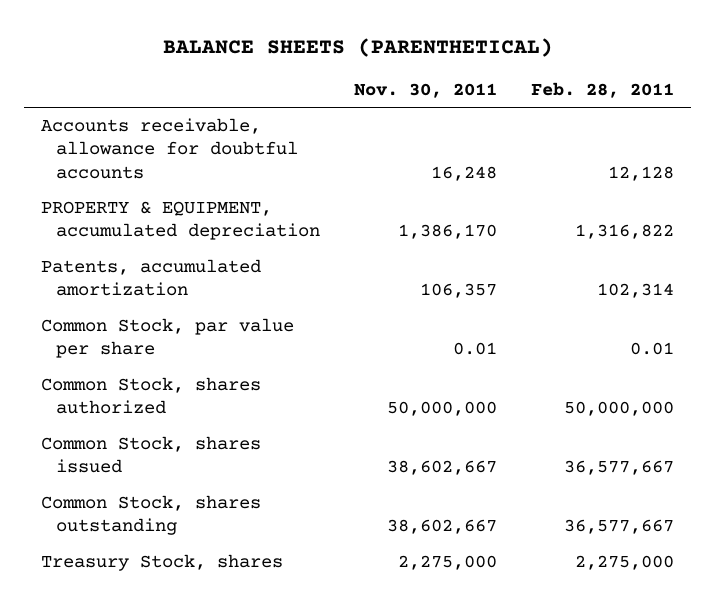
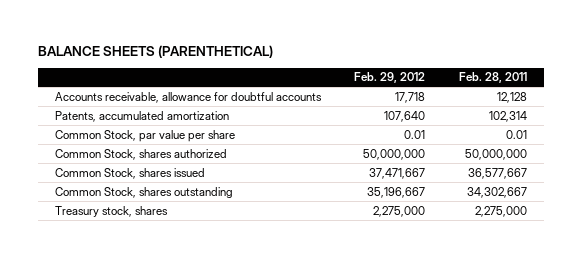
[354,83,498,99] Nov. 30, 2011 -> none
none -> [354,72,426,84] Feb. 29, 2012
[41,201,321,241] PROPERTY & EQUIPMENT, accumulated depreciation -> none
[564,519,675,535] 36,577,667 -> [466,186,527,198] 34,302,667
[41,554,284,572] Treasury Stock, shares -> [54,205,168,217] Treasury stock, shares

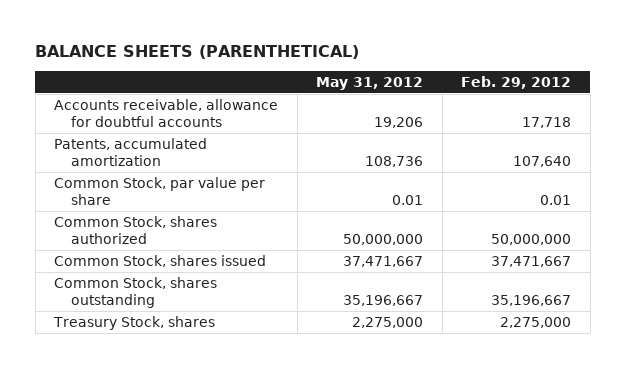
[458,72,527,84] Feb. 28, 2011 -> none
none -> [316,77,424,91] May 31, 2012
[54,205,168,217] Treasury stock, shares -> [53,315,216,330] Treasury Stock, shares

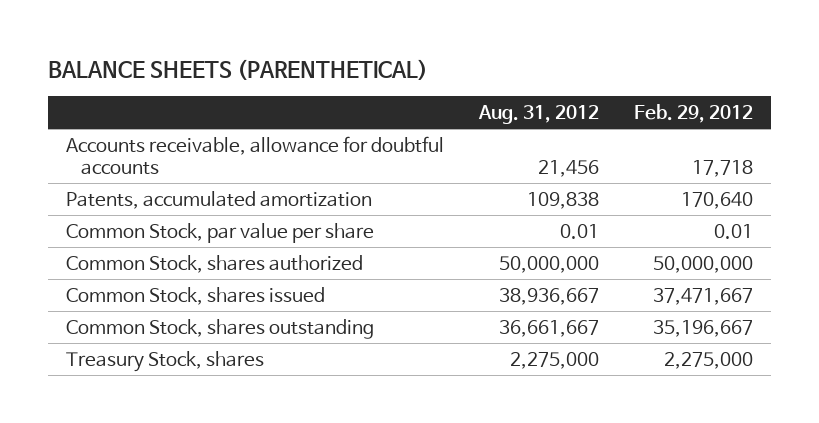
[316,77,424,91] May 31, 2012 -> none
none -> [477,105,599,125] Aug. 31, 2012
[513,156,572,168] 107,640 -> [681,192,754,210] 170,640

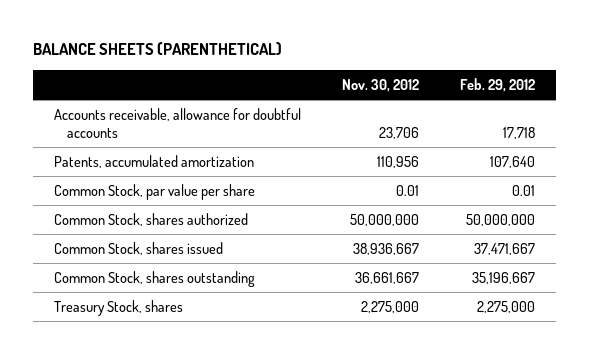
[477,105,599,125] Aug. 31, 2012 -> none
none -> [341,78,419,92] Nov. 30, 2012
[681,192,754,210] 170,640 -> [490,155,536,168] 107,640

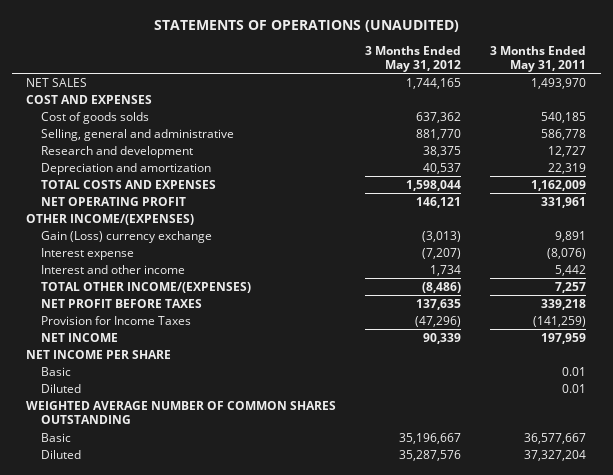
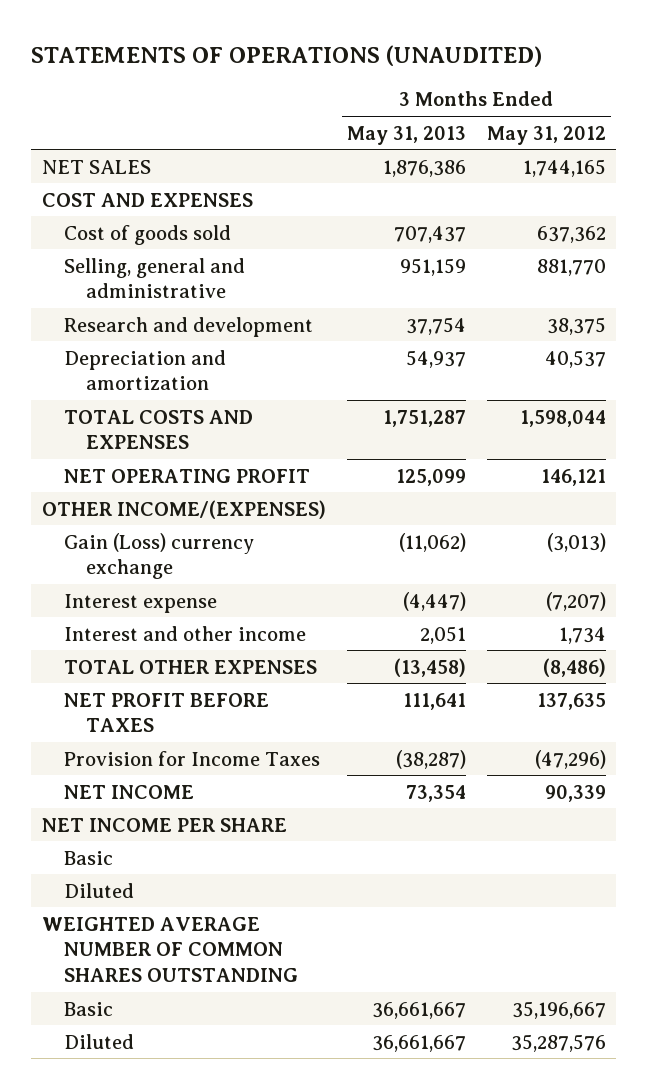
[490,45,587,72] 3 Months Ended May 31, 2011 -> none
none -> [346,125,466,145] May 31, 2013
[41,111,150,124] Cost of goods solds -> [63,224,231,245] Cost of goods sold
[41,281,252,293] TOTAL OTHER INCOME/(EXPENSES) -> [63,659,317,674] TOTAL OTHER EXPENSES

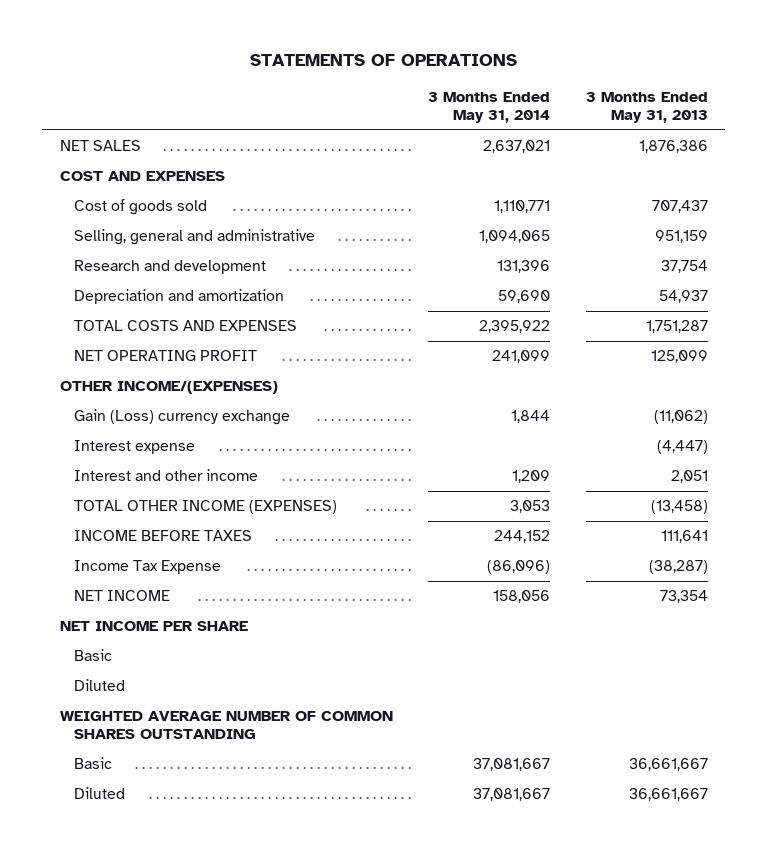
[31,44,543,67] STATEMENTS OF OPERATIONS (UNAUDITED) -> [249,54,517,67] STATEMENTS OF OPERATIONS
[486,125,606,145] May 31, 2012 -> none
none -> [428,91,551,124] 3 Months Ended May 31, 2014
[63,659,317,674] TOTAL OTHER EXPENSES -> [74,500,338,515] TOTAL OTHER INCOME (EXPENSES)
[63,692,269,733] NET PROFIT BEFORE TAXES -> [74,530,253,542] INCOME BEFORE TAXES
[63,750,320,766] Provision for Income Taxes -> [74,560,222,575] Income Tax Expense

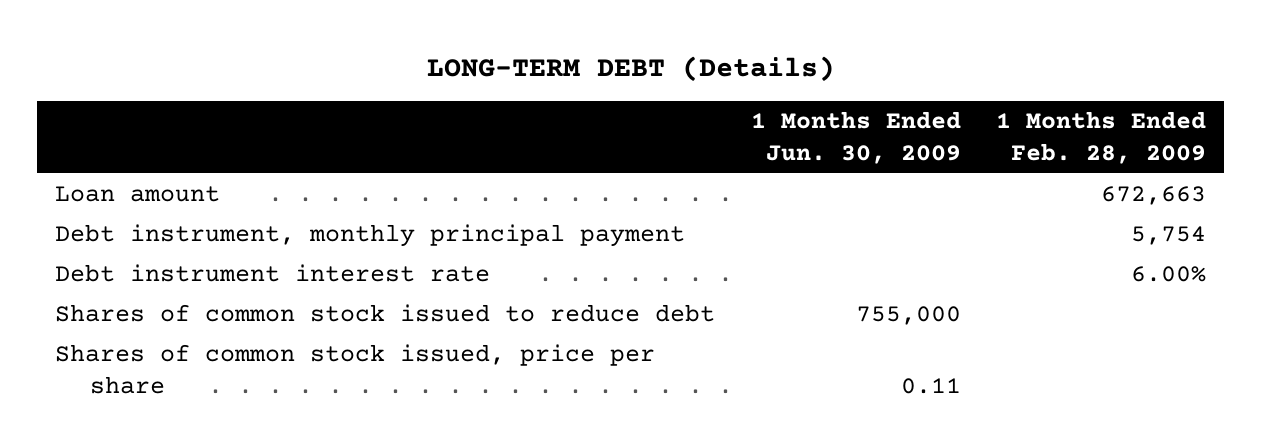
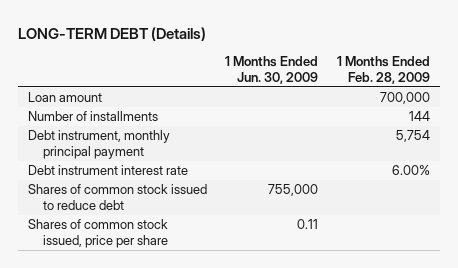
[1100,186,1206,206] 672,663 -> [380,92,431,105] 700,000
none -> [27,111,158,122] Number of installments

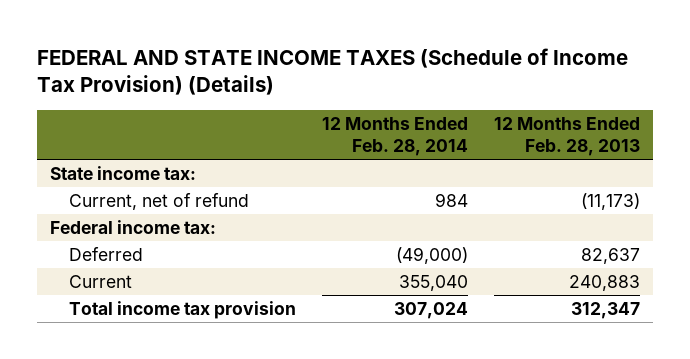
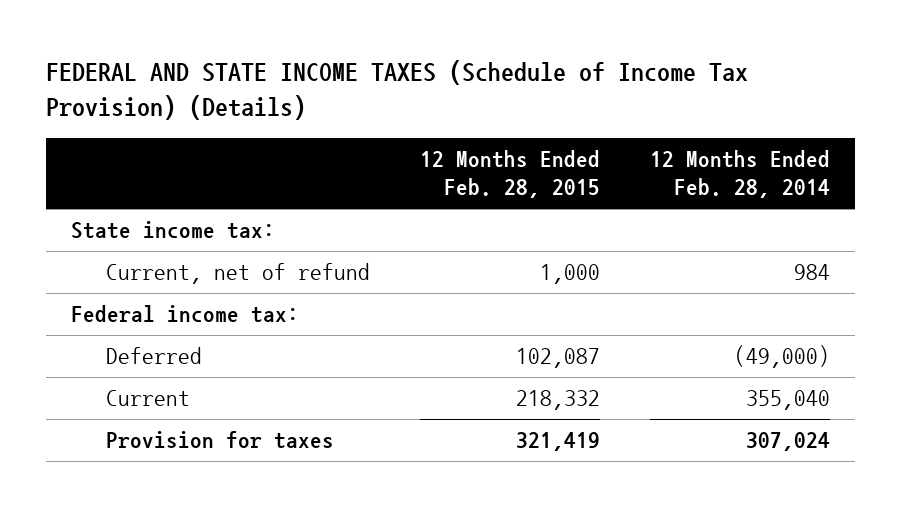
[493,116,640,157] 12 Months Ended Feb. 28, 2013 -> none
none -> [419,149,600,199] 12 Months Ended Feb. 28, 2015
[68,301,296,320] Total income tax provision -> [105,431,334,450] Provision for taxes

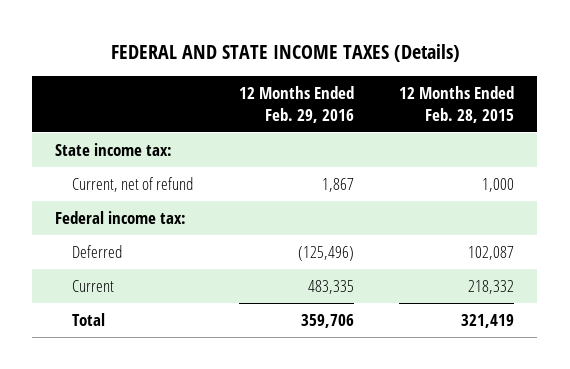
[45,60,748,121] FEDERAL AND STATE INCOME TAXES (Schedule of Income Tax Provision) (Details) -> [110,43,460,62] FEDERAL AND STATE INCOME TAXES (Details)
[649,149,830,199] 12 Months Ended Feb. 28, 2014 -> none
none -> [238,86,354,123] 12 Months Ended Feb. 29, 2016
[105,431,334,450] Provision for taxes -> [71,313,105,327] Total

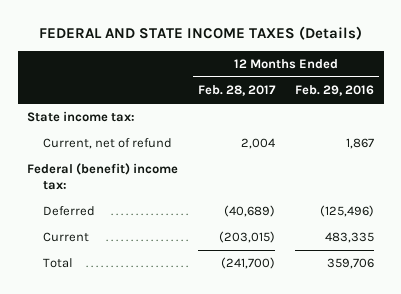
[399,86,515,123] 12 Months Ended Feb. 28, 2015 -> none
none -> [198,84,277,96] Feb. 28, 2017
[55,211,187,225] Federal income tax: -> [27,163,179,191] Federal (benefit) income tax:

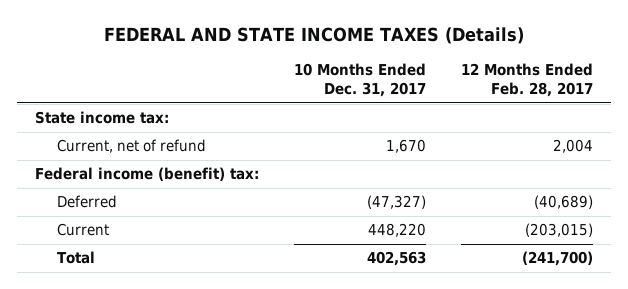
[294,84,374,96] Feb. 29, 2016 -> none
none -> [293,63,426,98] 10 Months Ended Dec. 31, 2017
[27,163,179,191] Federal (benefit) income tax: -> [34,167,259,182] Federal income (benefit) tax:

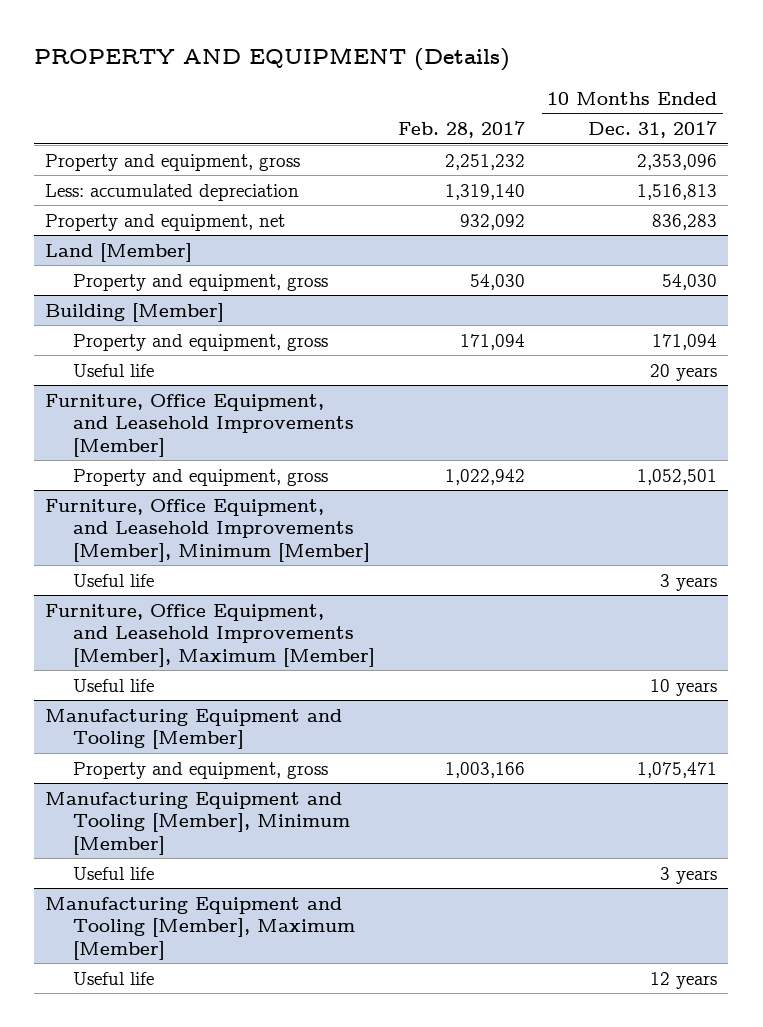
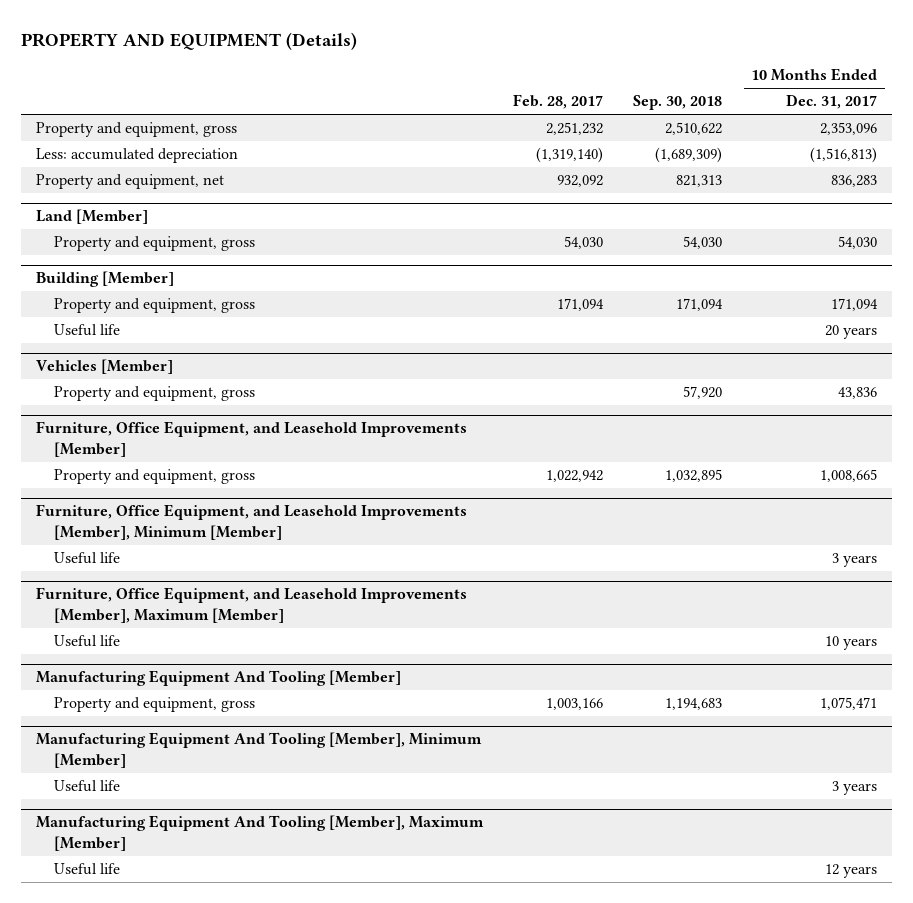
none -> [632,95,722,111] Sep. 30, 2018
[444,183,525,200] 1,319,140 -> [535,147,603,164] (1,319,140)
[637,183,718,200] 1,516,813 -> [810,147,878,164] (1,516,813)
none -> [36,359,174,375] Vehicles [Member]
none -> [53,386,255,402] Property and equipment, gross
[637,468,718,485] 1,052,501 -> [820,469,878,483] 1,008,665
[45,708,343,750] Manufacturing Equipment and Tooling [Member] -> [36,670,402,687] Manufacturing Equipment And Tooling [Member]
[45,791,351,855] Manufacturing Equipment and Tooling [Member], Minimum [Member] -> [36,732,483,768] Manufacturing Equipment And Tooling [Member], Minimum [Member]
[45,896,356,960] Manufacturing Equipment and Tooling [Member], Maximum [Member] -> [36,815,485,851] Manufacturing Equipment And Tooling [Member], Maximum [Member]

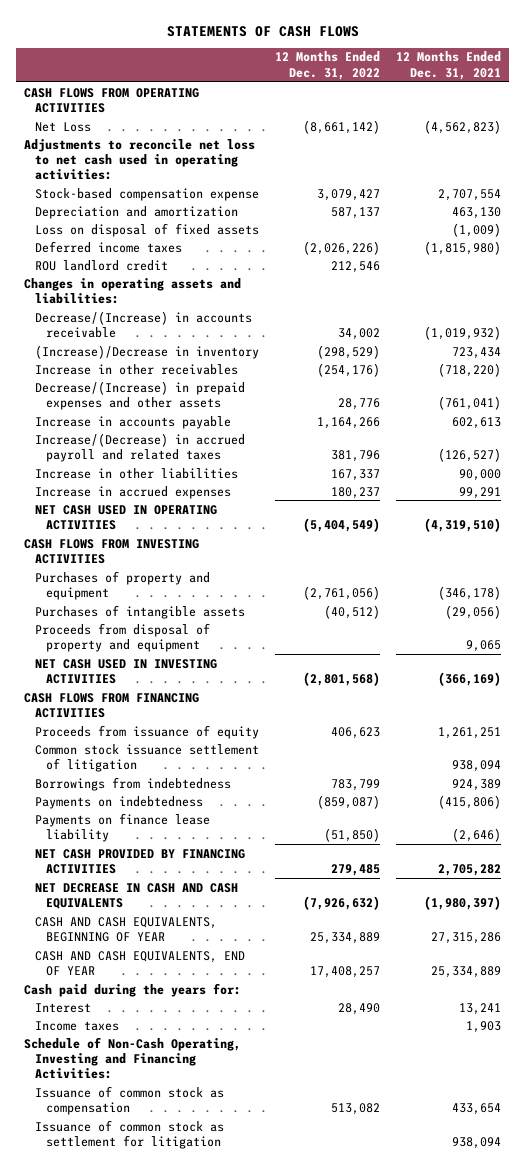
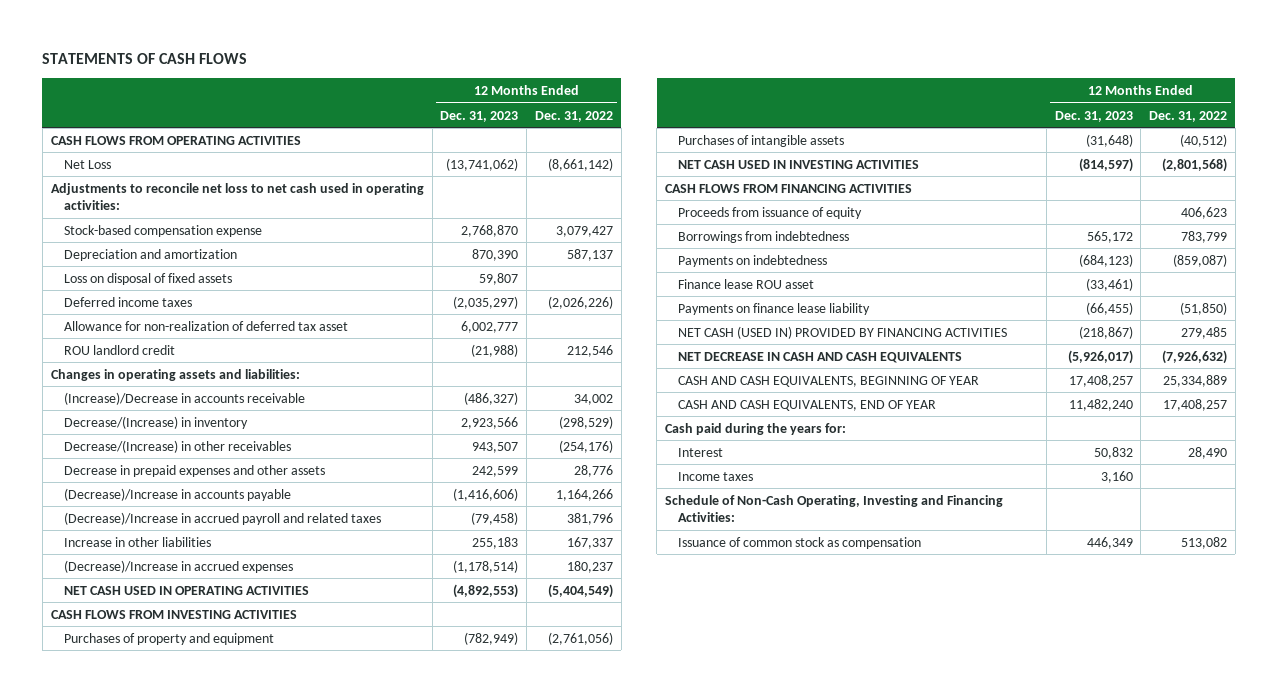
[395,51,501,80] 12 Months Ended Dec. 31, 2021 -> none
none -> [440,110,519,122] Dec. 31, 2023
none -> [64,320,349,331] Allowance for non-realization of deferred tax asset
[35,310,253,338] Decrease/(Increase) in accounts receivable -> [64,391,306,405] (Increase)/Decrease in accounts receivable
[35,344,260,359] (Increase)/Decrease in inventory -> [64,415,249,429] Decrease/(Increase) in inventory
[35,363,239,375] Increase in other receivables -> [64,439,292,453] Decrease/(Increase) in other receivables
[35,380,246,410] Decrease/(Increase) in prepaid expenses and other assets -> [64,464,326,477] Decrease in prepaid expenses and other assets
[35,415,232,429] Increase in accounts payable -> [64,487,292,501] (Decrease)/Increase in accounts payable
[35,432,246,462] Increase/(Decrease) in accrued payroll and related taxes -> [64,511,382,525] (Decrease)/Increase in accrued payroll and related taxes
[35,485,232,499] Increase in accrued expenses -> [64,559,294,573] (Decrease)/Increase in accrued expenses
[35,622,211,652] Proceeds from disposal of property and equipment -> none
[35,743,260,772] Common stock issuance settlement of litigation -> none
none -> [678,278,815,289] Finance lease ROU asset
[35,848,246,874] NET CASH PROVIDED BY FINANCING ACTIVITIES -> [678,325,1008,339] NET CASH (USED IN) PROVIDED BY FINANCING ACTIVITIES
[35,1119,225,1149] Issuance of common stock as settlement for litigation -> none

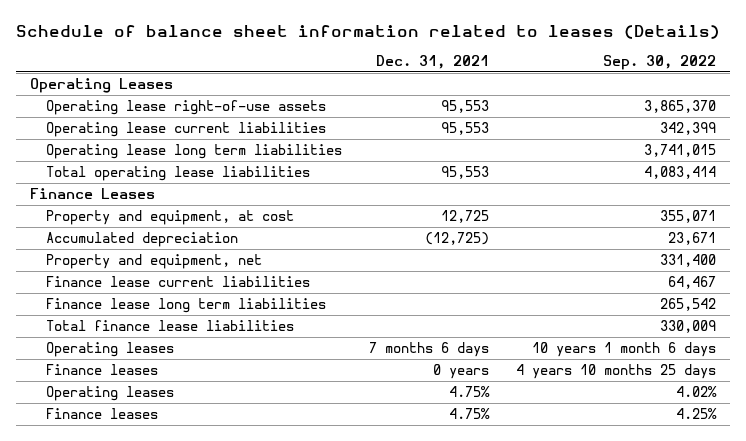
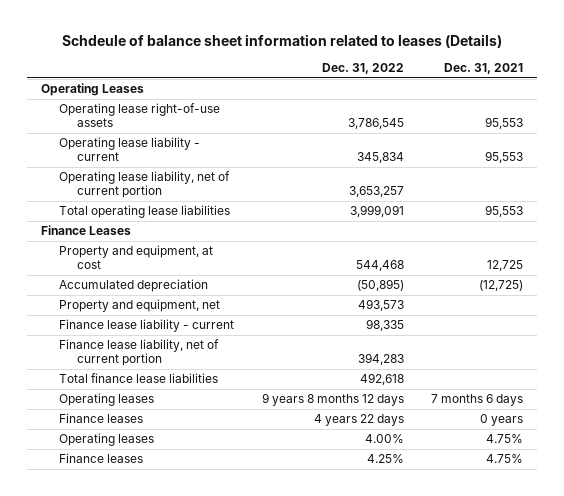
[16,24,721,39] Schedule of balance sheet information related to leases (Details) -> [62,33,503,48] Schdeule of balance sheet information related to leases (Details)
[603,55,717,71] Sep. 30, 2022 -> none
none -> [321,63,404,75] Dec. 31, 2022
[45,121,326,137] Operating lease current liabilities -> [59,137,201,162] Operating lease liability - current
[45,143,342,159] Operating lease long term liabilities -> [59,171,231,199] Operating lease liability, net of current portion
[45,275,310,287] Finance lease current liabilities -> [59,319,235,333] Finance lease liability - current
[45,297,326,313] Finance lease long term liabilities -> [59,339,220,367] Finance lease liability, net of current portion

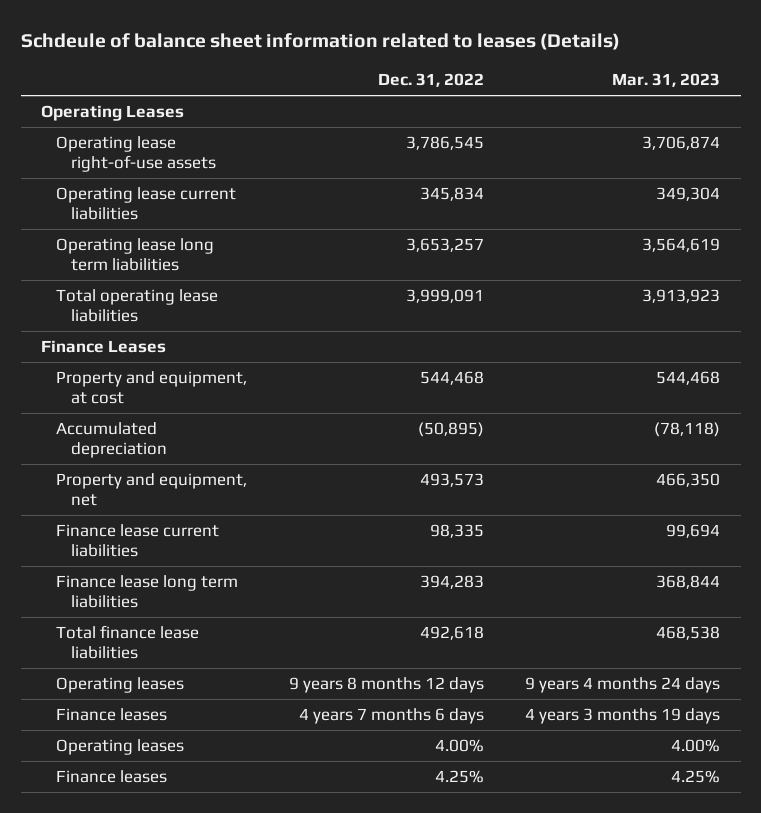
[444,63,524,75] Dec. 31, 2021 -> none
none -> [611,73,720,88] Mar. 31, 2023
[59,137,201,162] Operating lease liability - current -> [56,187,237,221] Operating lease current liabilities
[59,171,231,199] Operating lease liability, net of current portion -> [56,238,215,272] Operating lease long term liabilities
[59,319,235,333] Finance lease liability - current -> [56,524,220,558] Finance lease current liabilities
[59,339,220,367] Finance lease liability, net of current portion -> [56,575,239,609] Finance lease long term liabilities
[313,414,404,427] 4 years 22 days -> [298,708,484,725] 4 years 7 months 6 days

